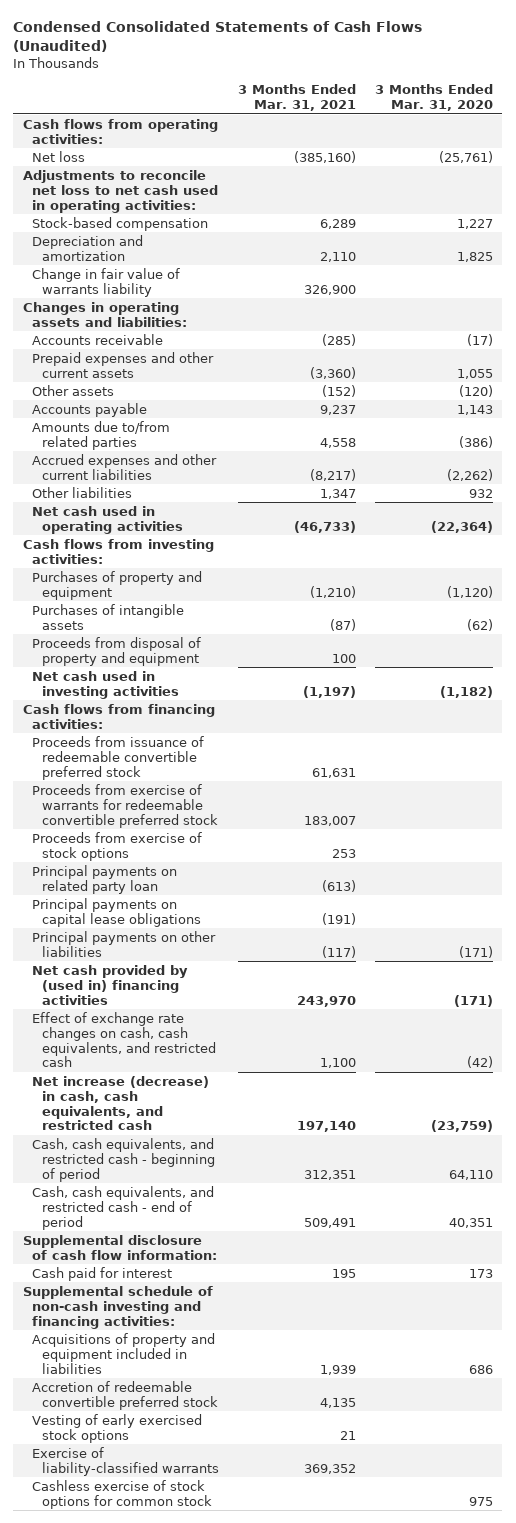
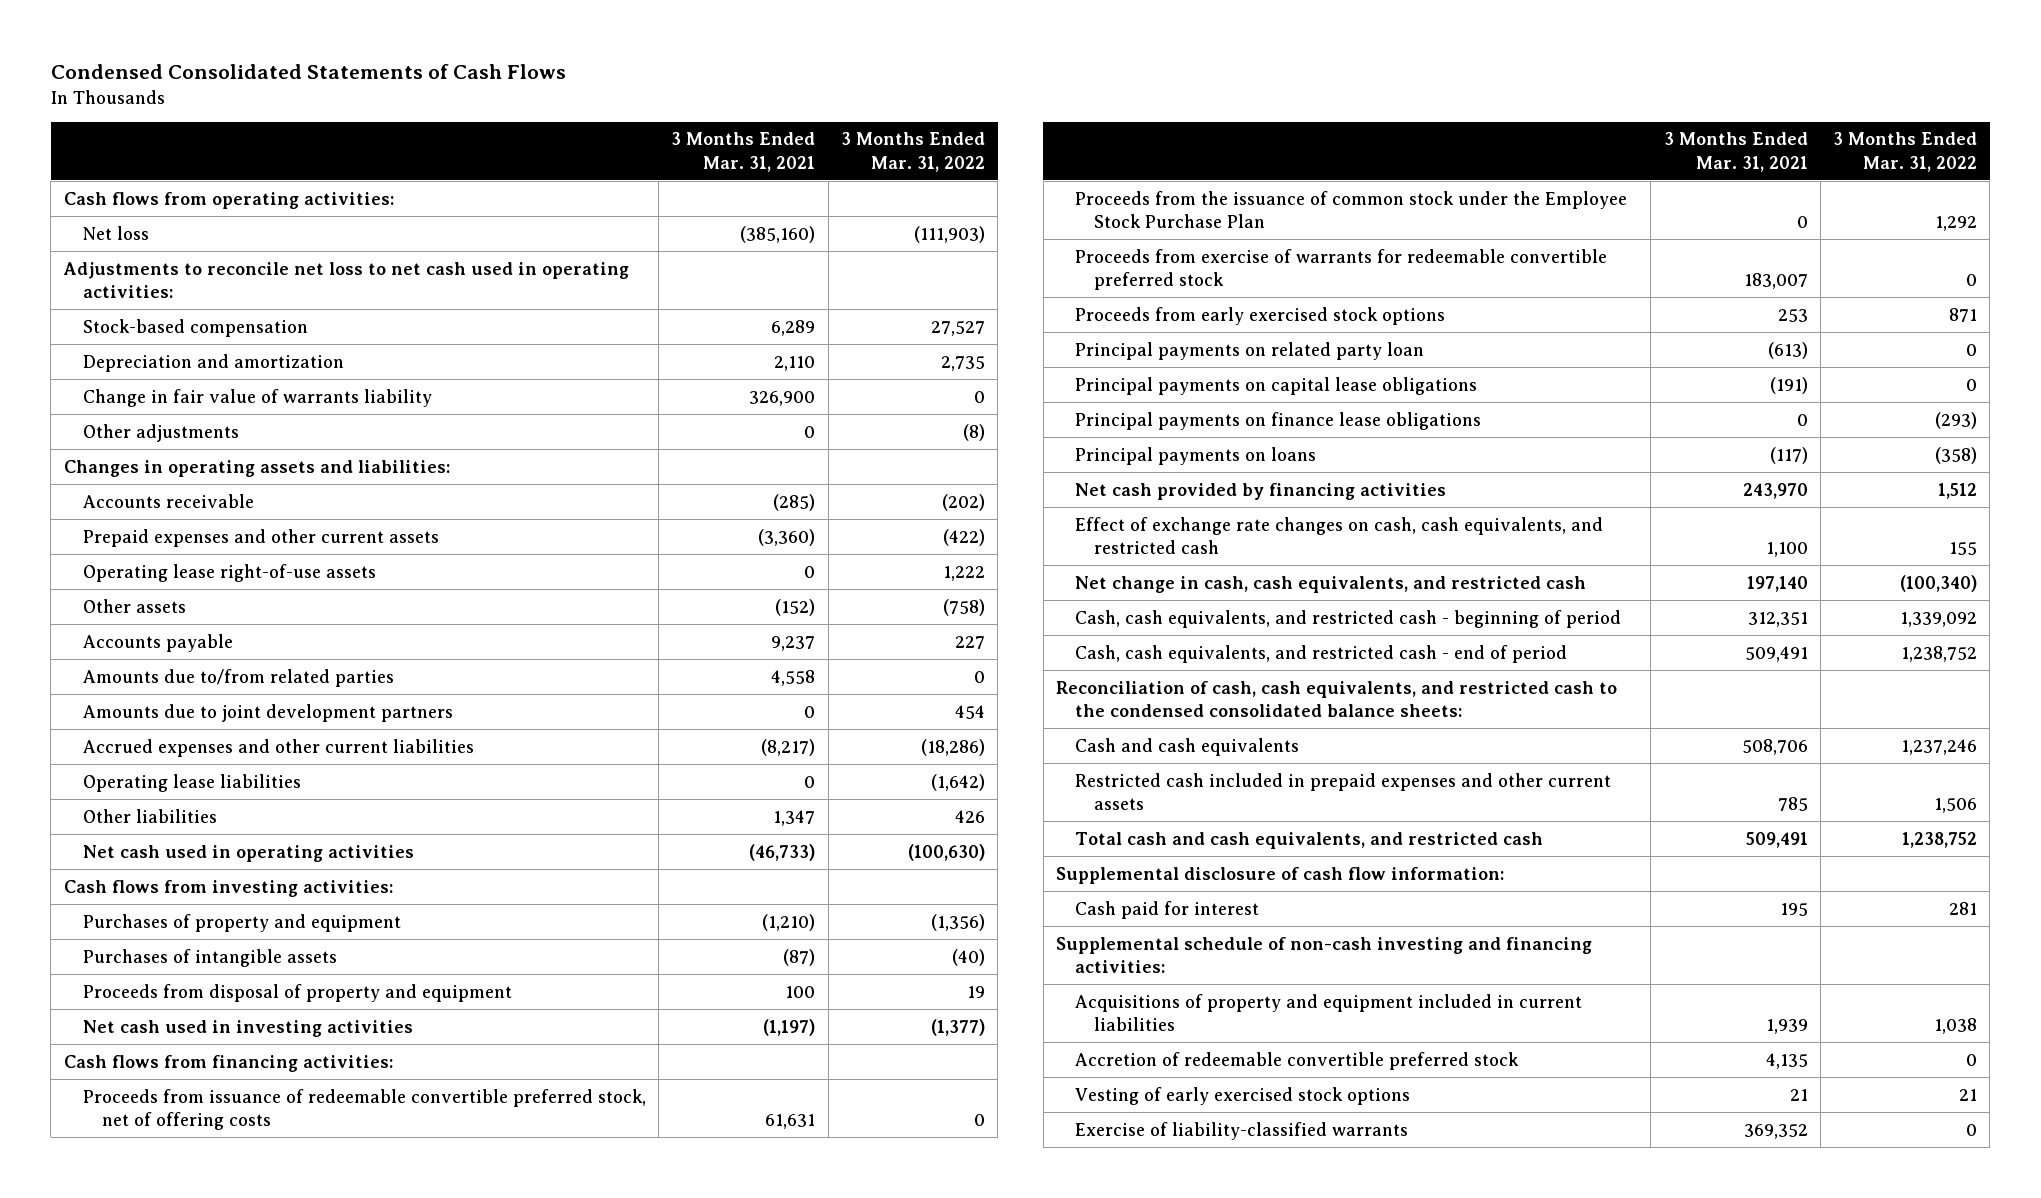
[13,21,423,53] Condensed Consolidated Statements of Cash Flows (Unaudited) -> [50,64,566,80] Condensed Consolidated Statements of Cash Flows
[374,84,493,112] 3 Months Ended Mar. 31, 2020 -> none
none -> [840,132,985,172] 3 Months Ended Mar. 31, 2022
none -> [82,423,239,442] Other adjustments
none -> [82,563,376,582] Operating lease right-of-use assets
none -> [82,703,453,722] Amounts due to joint development partners
none -> [82,773,301,792] Operating lease liabilities
[32,735,205,780] Proceeds from issuance of redeemable convertible preferred stock -> [82,1088,646,1130] Proceeds from issuance of redeemable convertible preferred stock, net of offering costs
none -> [1074,190,1627,228] Proceeds from the issuance of common stock under the Employee Stock Purchase Plan
[32,831,203,861] Proceeds from exercise of stock options -> [1074,306,1445,325] Proceeds from early exercised stock options
none -> [1074,411,1481,430] Principal payments on finance lease obligations
[32,930,217,957] Principal payments on other liabilities -> [1074,446,1316,465] Principal payments on loans
[32,964,189,1005] Net cash provided by (used in) financing activities -> [1074,482,1446,500] Net cash provided by financing activities
[32,1075,210,1131] Net increase (decrease) in cash, cash equivalents, and restricted cash -> [1074,575,1586,593] Net change in cash, cash equivalents, and restricted cash
none -> [1055,680,1617,717] Reconciliation of cash, cash equivalents, and restricted cash to the condensed consolidated balance sheets:
none -> [1074,737,1299,756] Cash and cash equivalents
none -> [1074,772,1611,810] Restricted cash included in prepaid expenses and other current assets
none -> [1074,831,1543,849] Total cash and cash equivalents, and restricted cash
[32,1332,216,1374] Acquisitions of property and equipment included in liabilities -> [1074,993,1582,1031] Acquisitions of property and equipment included in current liabilities
[32,1479,213,1509] Cashless exercise of stock options for common stock -> none

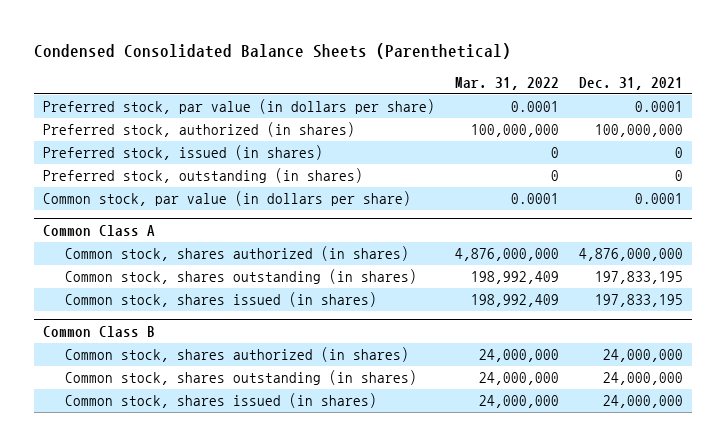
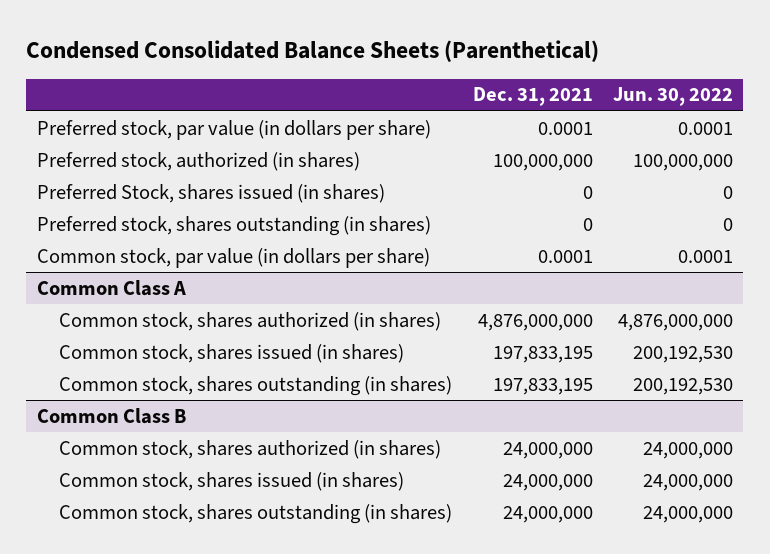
[455,76,560,90] Mar. 31, 2022 -> none
none -> [613,87,734,107] Jun. 30, 2022
[43,145,324,161] Preferred stock, issued (in shares) -> [36,183,385,203] Preferred Stock, shares issued (in shares)
[43,168,364,184] Preferred stock, outstanding (in shares) -> [36,215,431,236] Preferred stock, shares outstanding (in shares)
[64,269,417,285] Common stock, shares outstanding (in shares) -> [58,375,452,396] Common stock, shares outstanding (in shares)
[64,370,417,386] Common stock, shares outstanding (in shares) -> [58,503,452,524] Common stock, shares outstanding (in shares)

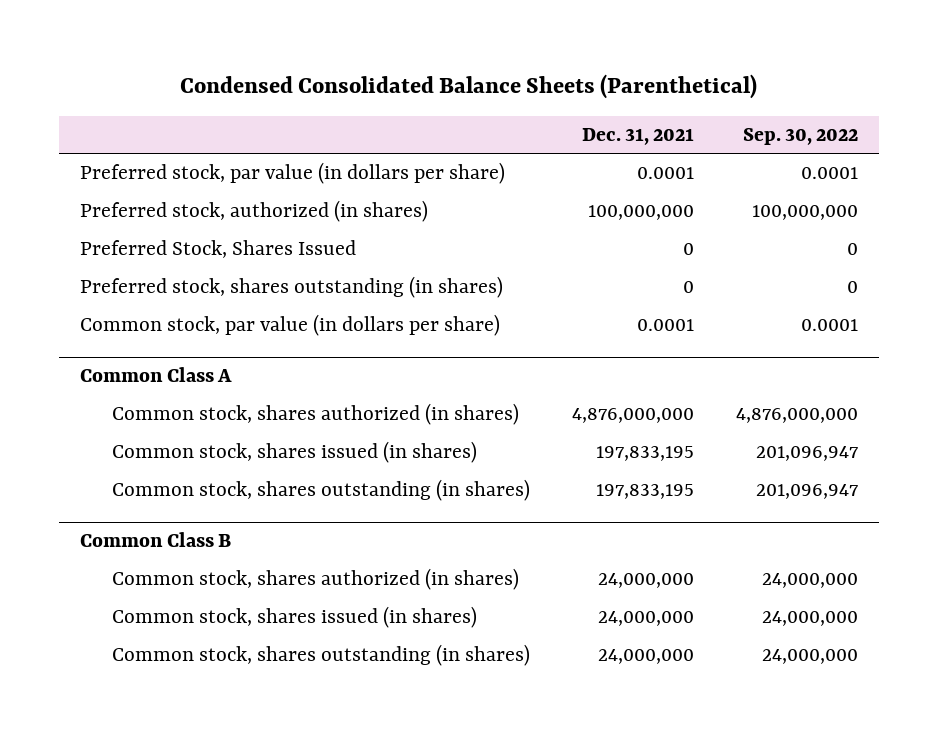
[613,87,734,107] Jun. 30, 2022 -> none
none -> [742,127,858,145] Sep. 30, 2022
[36,183,385,203] Preferred Stock, shares issued (in shares) -> [79,240,356,259] Preferred Stock, Shares Issued

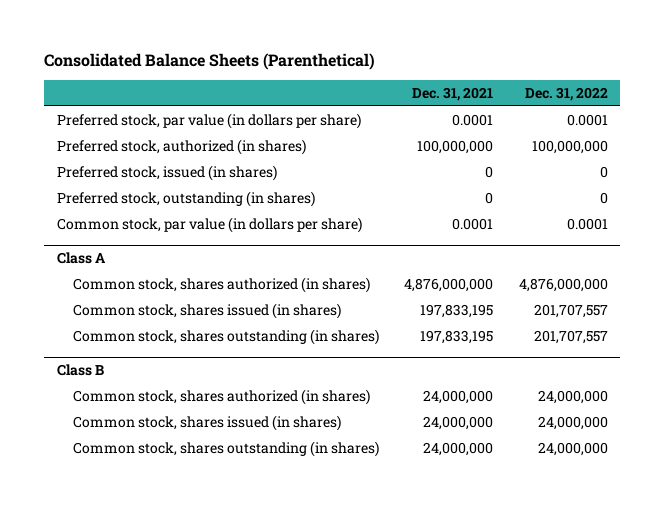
[179,74,757,100] Condensed Consolidated Balance Sheets (Parenthetical) -> [44,52,376,70] Consolidated Balance Sheets (Parenthetical)
[742,127,858,145] Sep. 30, 2022 -> none
none -> [524,86,608,101] Dec. 31, 2022
[79,240,356,259] Preferred Stock, Shares Issued -> [57,164,278,181] Preferred stock, issued (in shares)
[79,276,503,299] Preferred stock, shares outstanding (in shares) -> [57,190,316,207] Preferred stock, outstanding (in shares)
[79,367,232,383] Common Class A -> [57,252,107,265] Class A
[79,532,231,548] Common Class B -> [57,364,105,377] Class B

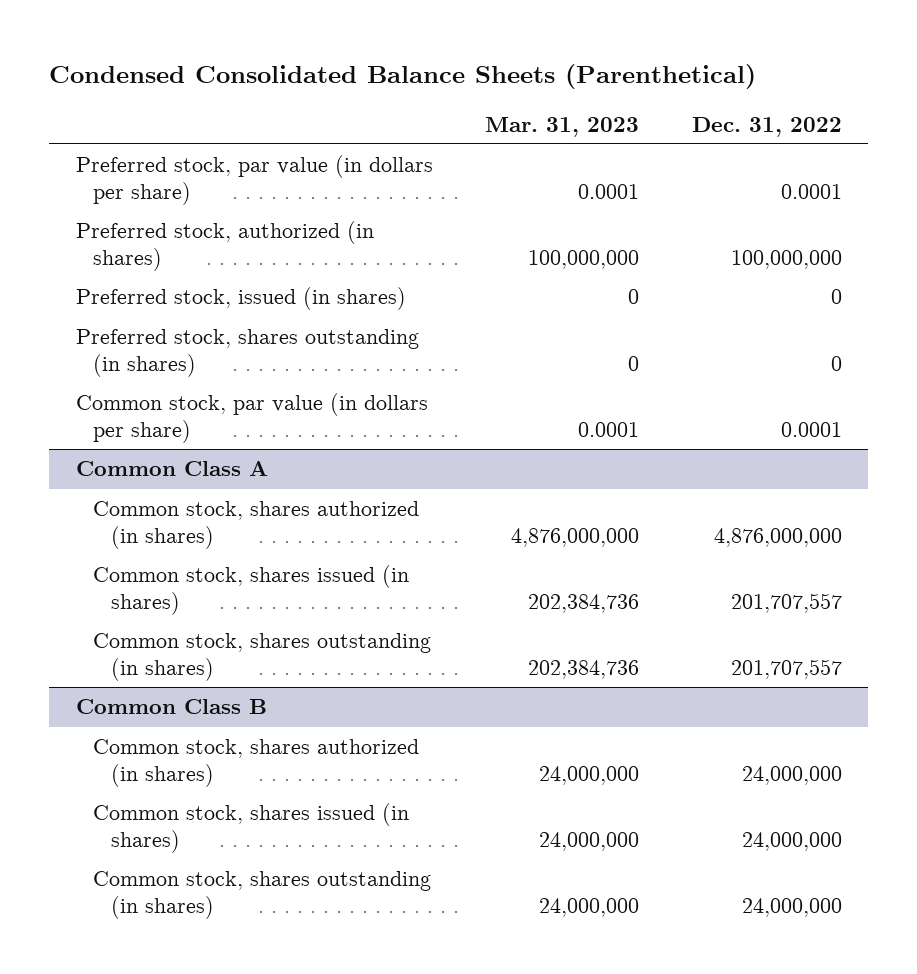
[44,52,376,70] Consolidated Balance Sheets (Parenthetical) -> [49,63,757,89] Condensed Consolidated Balance Sheets (Parenthetical)
[412,86,494,101] Dec. 31, 2021 -> none
none -> [485,116,640,137] Mar. 31, 2023
[57,190,316,207] Preferred stock, outstanding (in shares) -> [75,329,419,378] Preferred stock, shares outstanding (in shares)
[57,252,107,265] Class A -> [75,461,268,477] Common Class A
[57,364,105,377] Class B -> [75,699,267,715] Common Class B

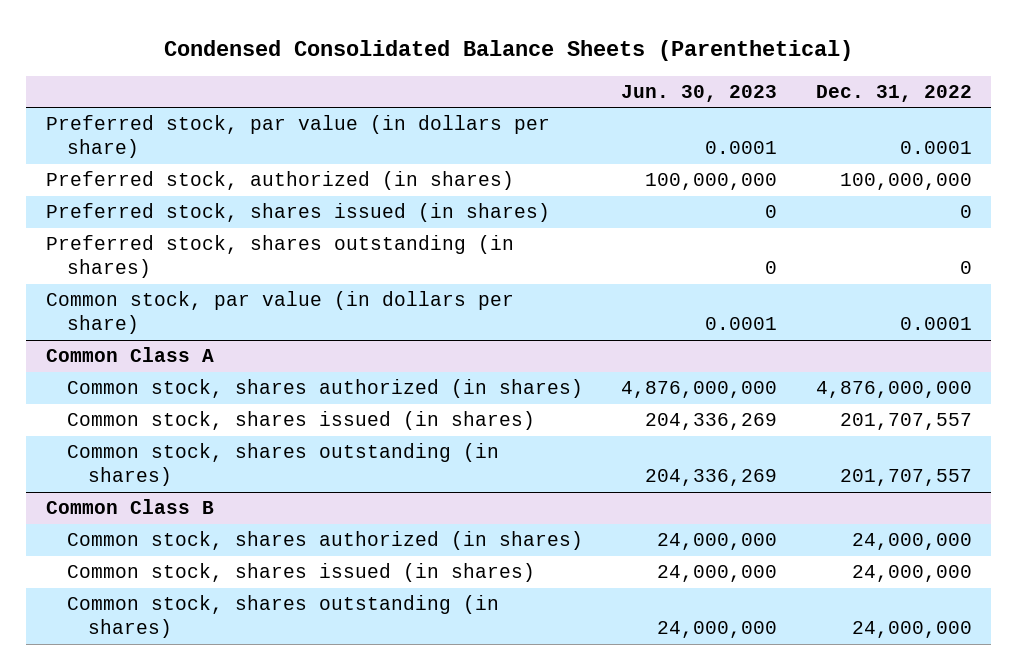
[485,116,640,137] Mar. 31, 2023 -> none
none -> [621,84,778,102] Jun. 30, 2023
[75,287,406,311] Preferred stock, issued (in shares) -> [45,203,550,223] Preferred stock, shares issued (in shares)

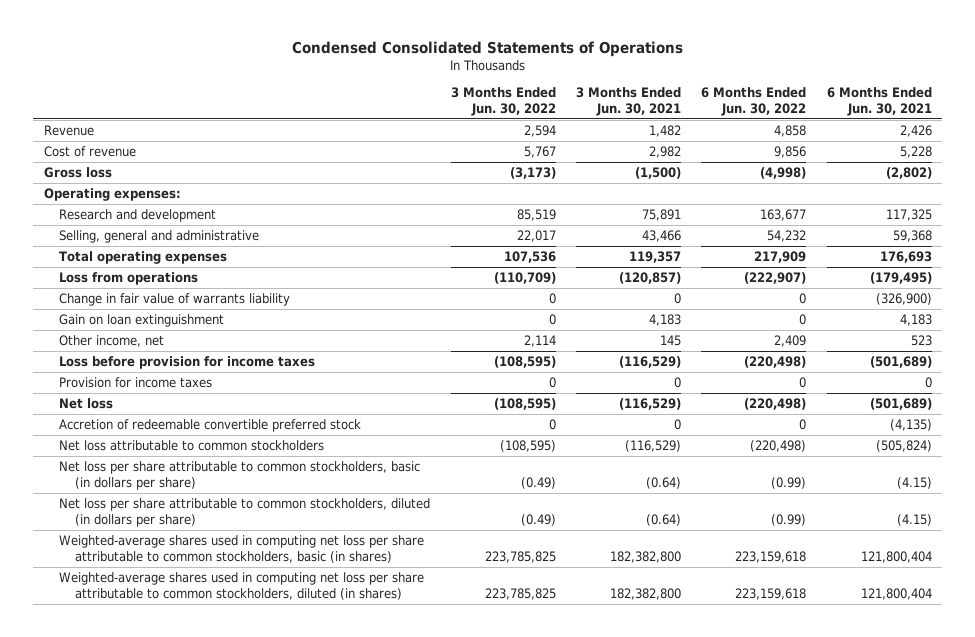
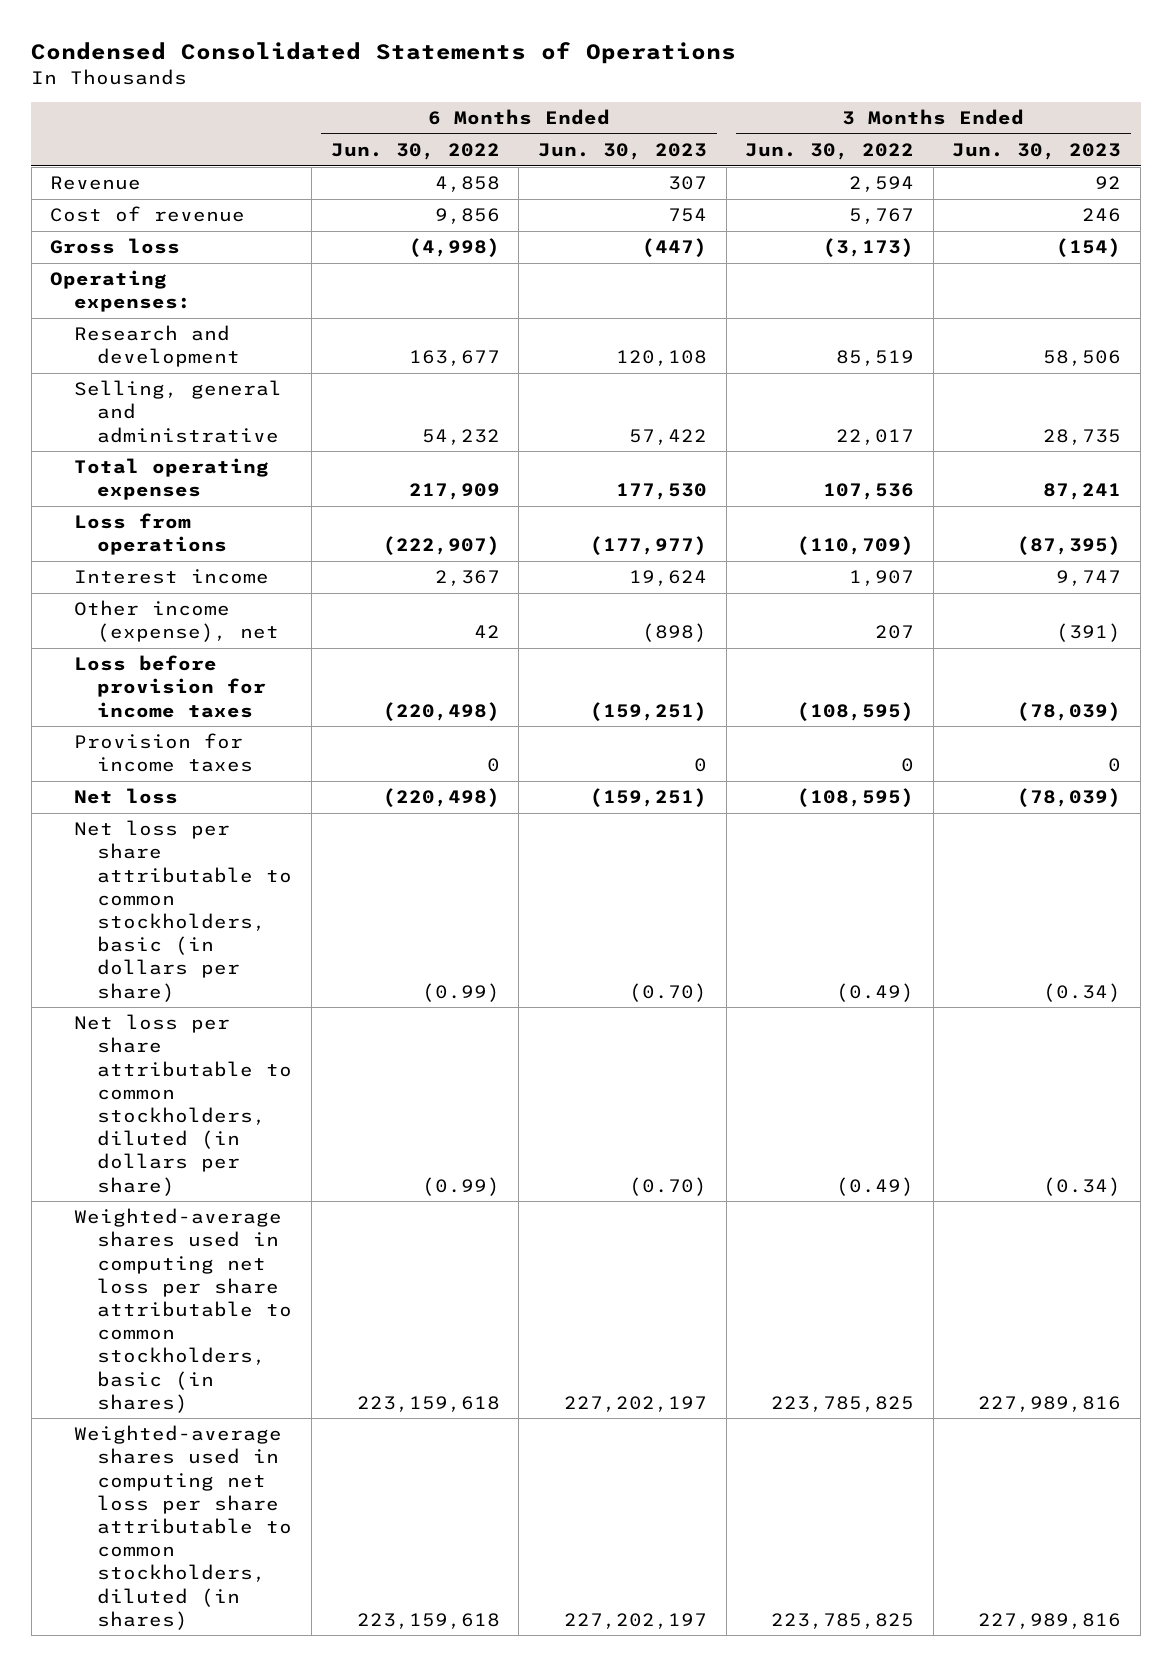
[575,86,681,116] 3 Months Ended Jun. 30, 2021 -> none
[826,86,932,116] 6 Months Ended Jun. 30, 2021 -> none
none -> [537,143,707,161] Jun. 30, 2023
none -> [952,143,1122,161] Jun. 30, 2023
[59,292,291,306] Change in fair value of warrants liability -> none
[59,313,225,327] Gain on loan extinguishment -> none
none -> [73,569,269,585] Interest income
[59,334,165,347] Other income, net -> [73,600,280,643] Other income (expense), net
[523,334,556,347] 2,114 -> [875,625,915,640] 207
[774,334,807,347] 2,409 -> [473,625,500,639] 42
[59,418,362,432] Accretion of redeemable convertible preferred stock -> none
[59,439,325,451] Net loss attributable to common stockholders -> none

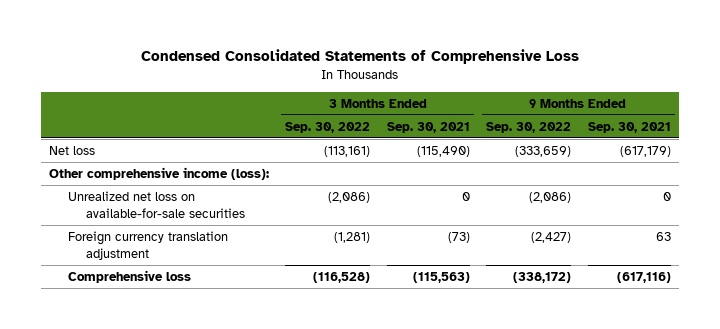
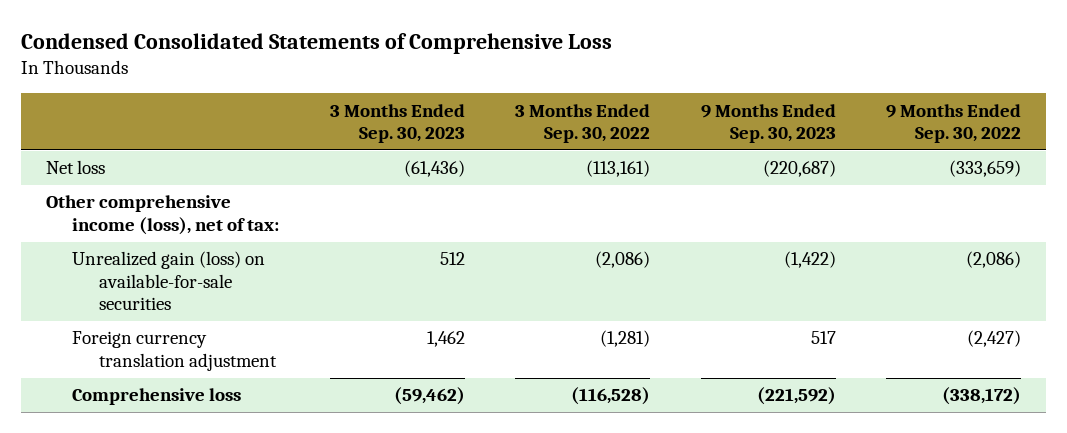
[386,121,470,133] Sep. 30, 2021 -> none
[587,121,671,133] Sep. 30, 2021 -> none
none -> [329,103,465,143] 3 Months Ended Sep. 30, 2023
none -> [700,103,836,143] 9 Months Ended Sep. 30, 2023
[49,166,270,180] Other comprehensive income (loss): -> [45,195,280,235] Other comprehensive income (loss), net of tax:
[67,190,246,218] Unrealized net loss on available-for-sale securities -> [72,251,266,311] Unrealized gain (loss) on available-for-sale securities

